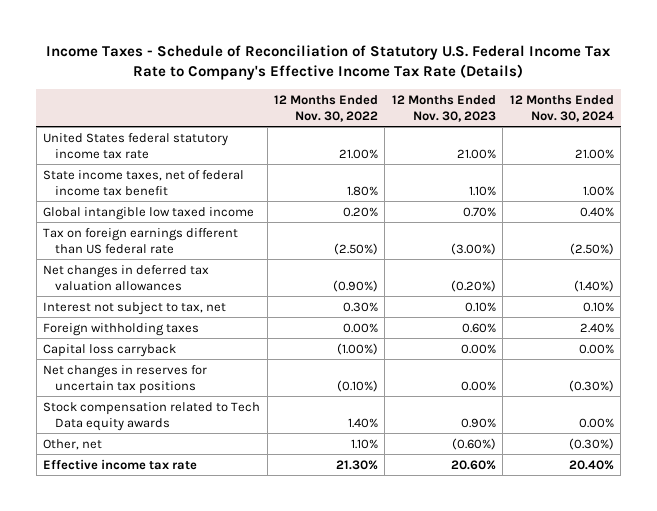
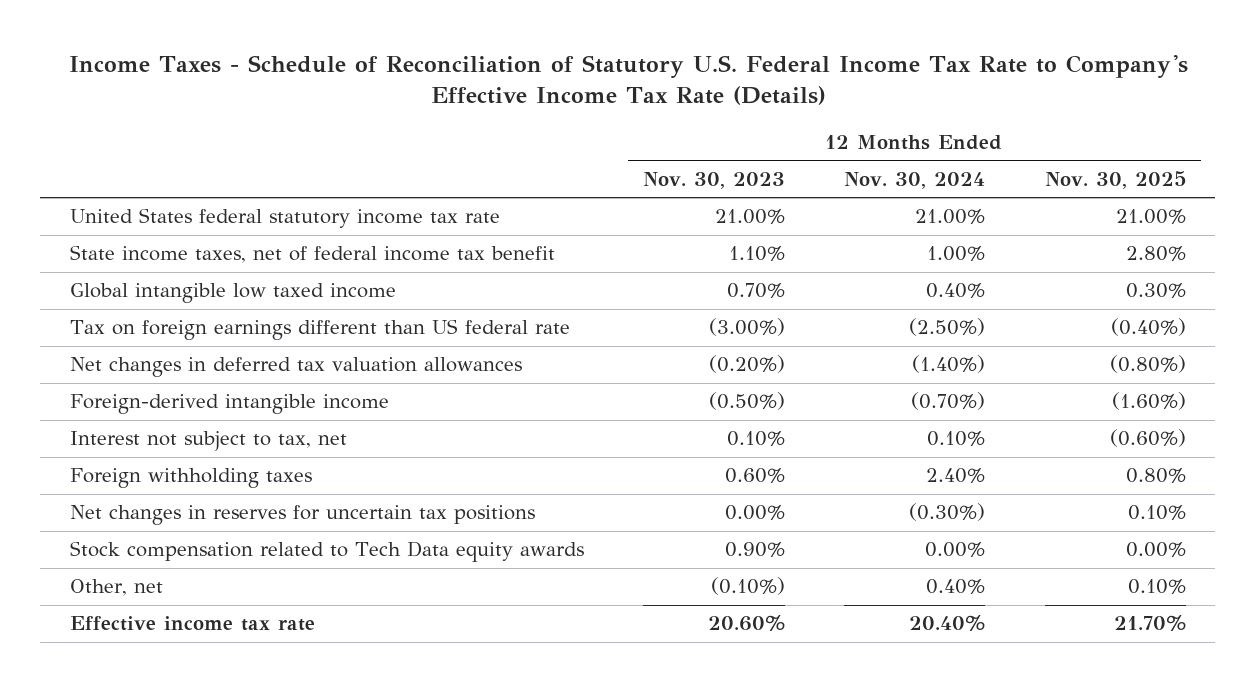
[274,94,379,122] 12 Months Ended Nov. 30, 2022 -> none
none -> [1044,171,1186,190] Nov. 30, 2025
none -> [69,394,389,415] Foreign-derived intangible income
[43,343,177,357] Capital loss carryback -> none
[451,437,496,450] (0.60%) -> [710,577,785,596] (0.10%)
[568,437,614,450] (0.30%) -> [926,579,986,595] 0.40%

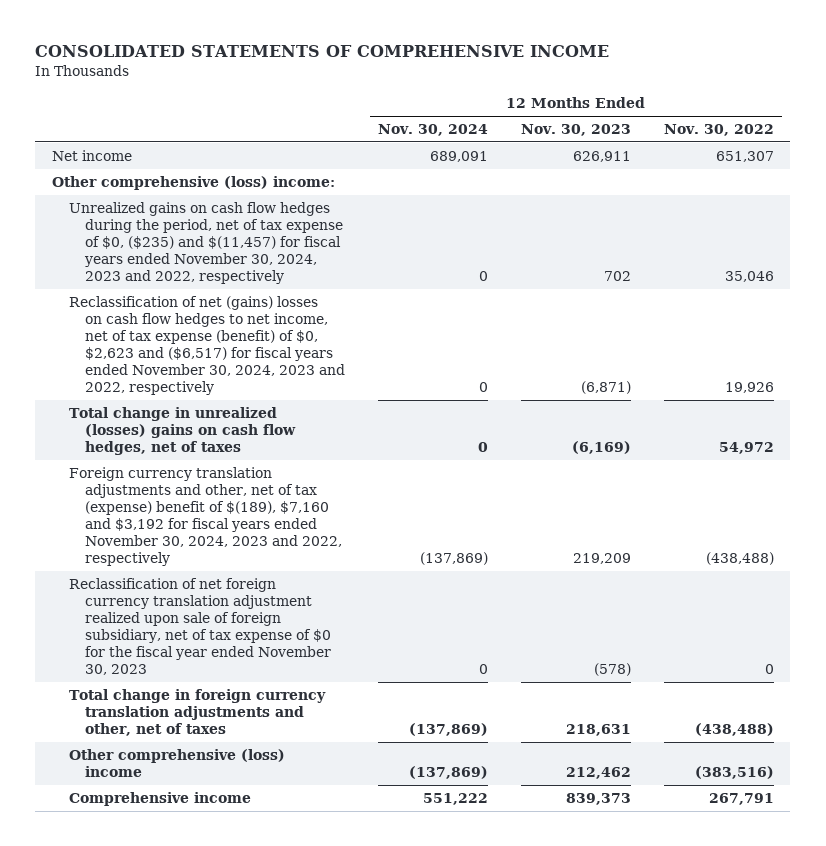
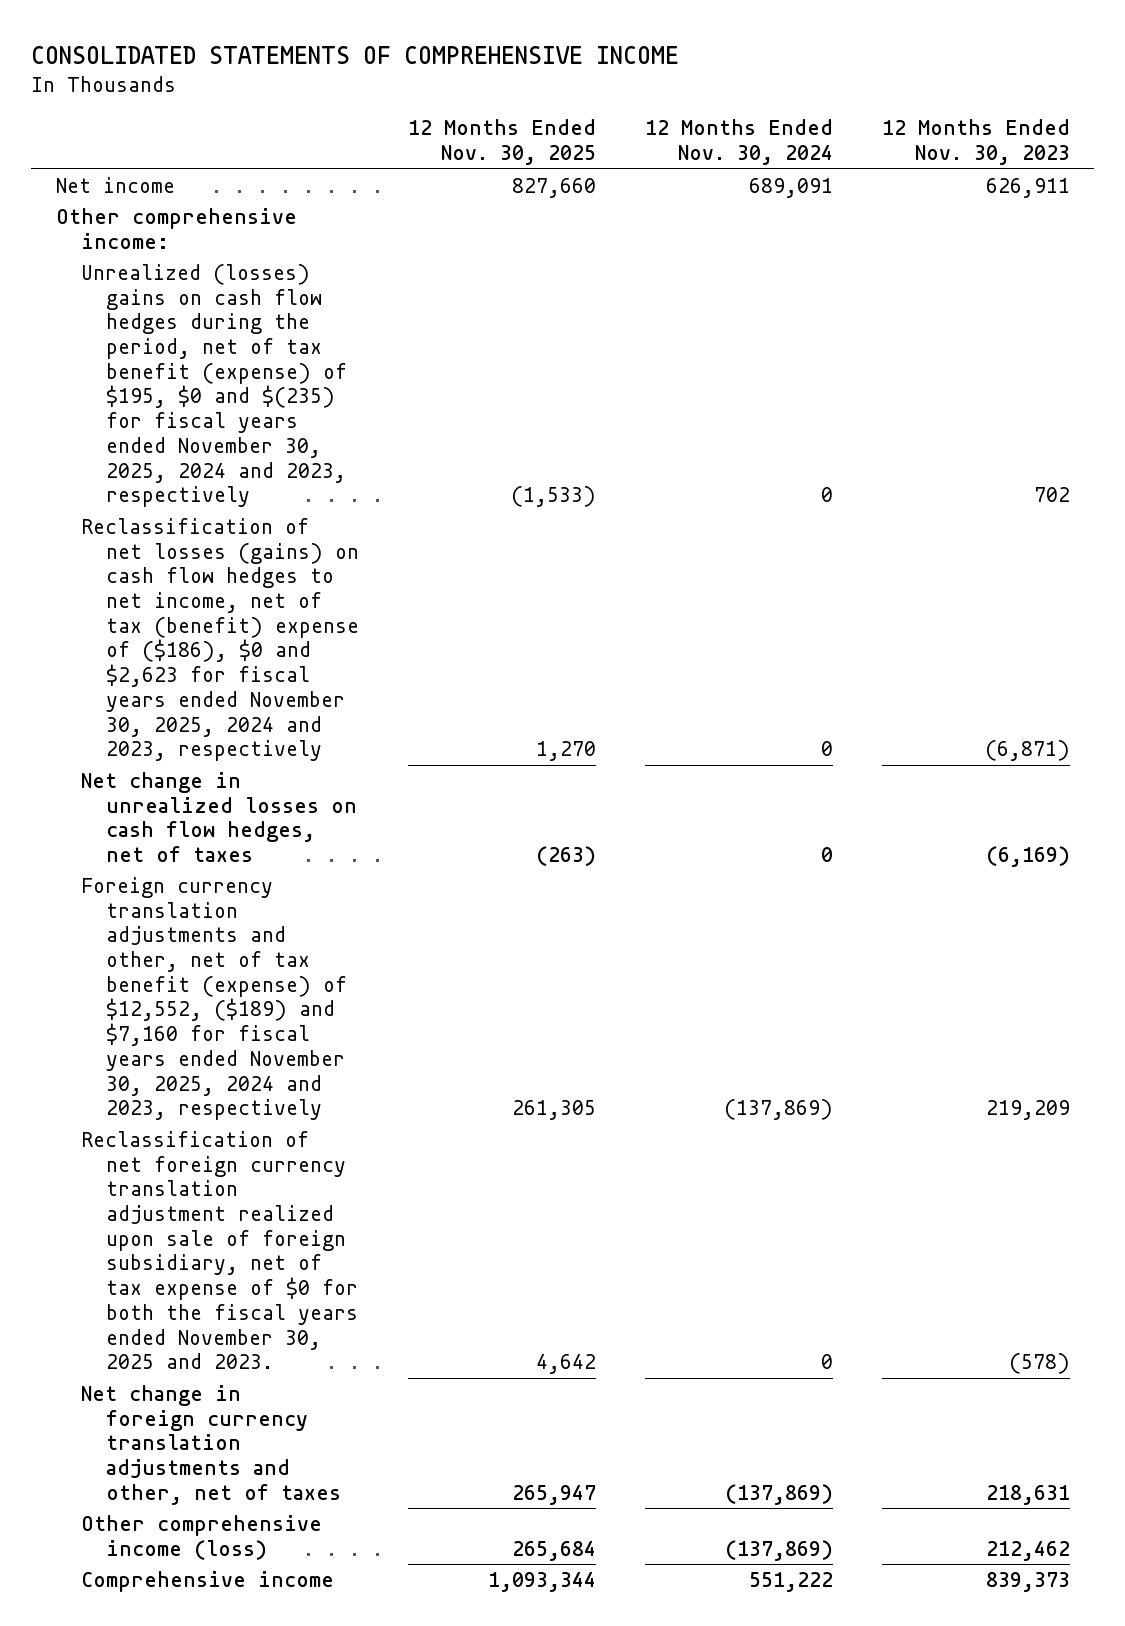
[664,124,775,137] Nov. 30, 2022 -> none
none -> [407,119,596,166] 12 Months Ended Nov. 30, 2025
[51,176,335,191] Other comprehensive (loss) income: -> [55,207,297,249] Other comprehensive income:
[68,202,344,285] Unrealized gains on cash flow hedges during the period, net of tax expense of $0, ($235) and $(11,457) for fiscal years ended November 30, 2024, 2023 and 2022, respectively -> [80,263,347,508] Unrealized (losses) gains on cash flow hedges during the period, net of tax benefit (expense) of $195, $0 and $(235) for fiscal years ended November 30, 2025, 2024 and 2023, respectively
[68,296,346,396] Reclassification of net (gains) losses on cash flow hedges to net income, net of tax expense (benefit) of $0, $2,623 and ($6,517) for fiscal years ended November 30, 2024, 2023 and 2022, respectively -> [80,517,359,762] Reclassification of net losses (gains) on cash flow hedges to net income, net of tax (benefit) expense of ($186), $0 and $2,623 for fiscal years ended November 30, 2025, 2024 and 2023, respectively
[68,407,297,456] Total change in unrealized (losses) gains on cash flow hedges, net of taxes -> [80,771,357,862] Net change in unrealized losses on cash flow hedges, net of taxes
[68,467,343,567] Foreign currency translation adjustments and other, net of tax (expense) benefit of $(189), $7,160 and $3,192 for fiscal years ended November 30, 2024, 2023 and 2022, respectively -> [80,876,347,1121] Foreign currency translation adjustments and other, net of tax benefit (expense) of $12,552, ($189) and $7,160 for fiscal years ended November 30, 2025, 2024 and 2023, respectively
[68,578,332,676] Reclassification of net foreign currency translation adjustment realized upon sale of foreign subsidiary, net of tax expense of $0 for the fiscal year ended November 30, 2023 -> [80,1130,358,1370] Reclassification of net foreign currency translation adjustment realized upon sale of foreign subsidiary, net of tax expense of $0 for both the fiscal years ended November 30, 2025 and 2023.
[68,689,326,737] Total change in foreign currency translation adjustments and other, net of taxes -> [80,1384,341,1505] Net change in foreign currency translation adjustments and other, net of taxes
[68,749,285,778] Other comprehensive (loss) income -> [80,1514,322,1560] Other comprehensive income (loss)

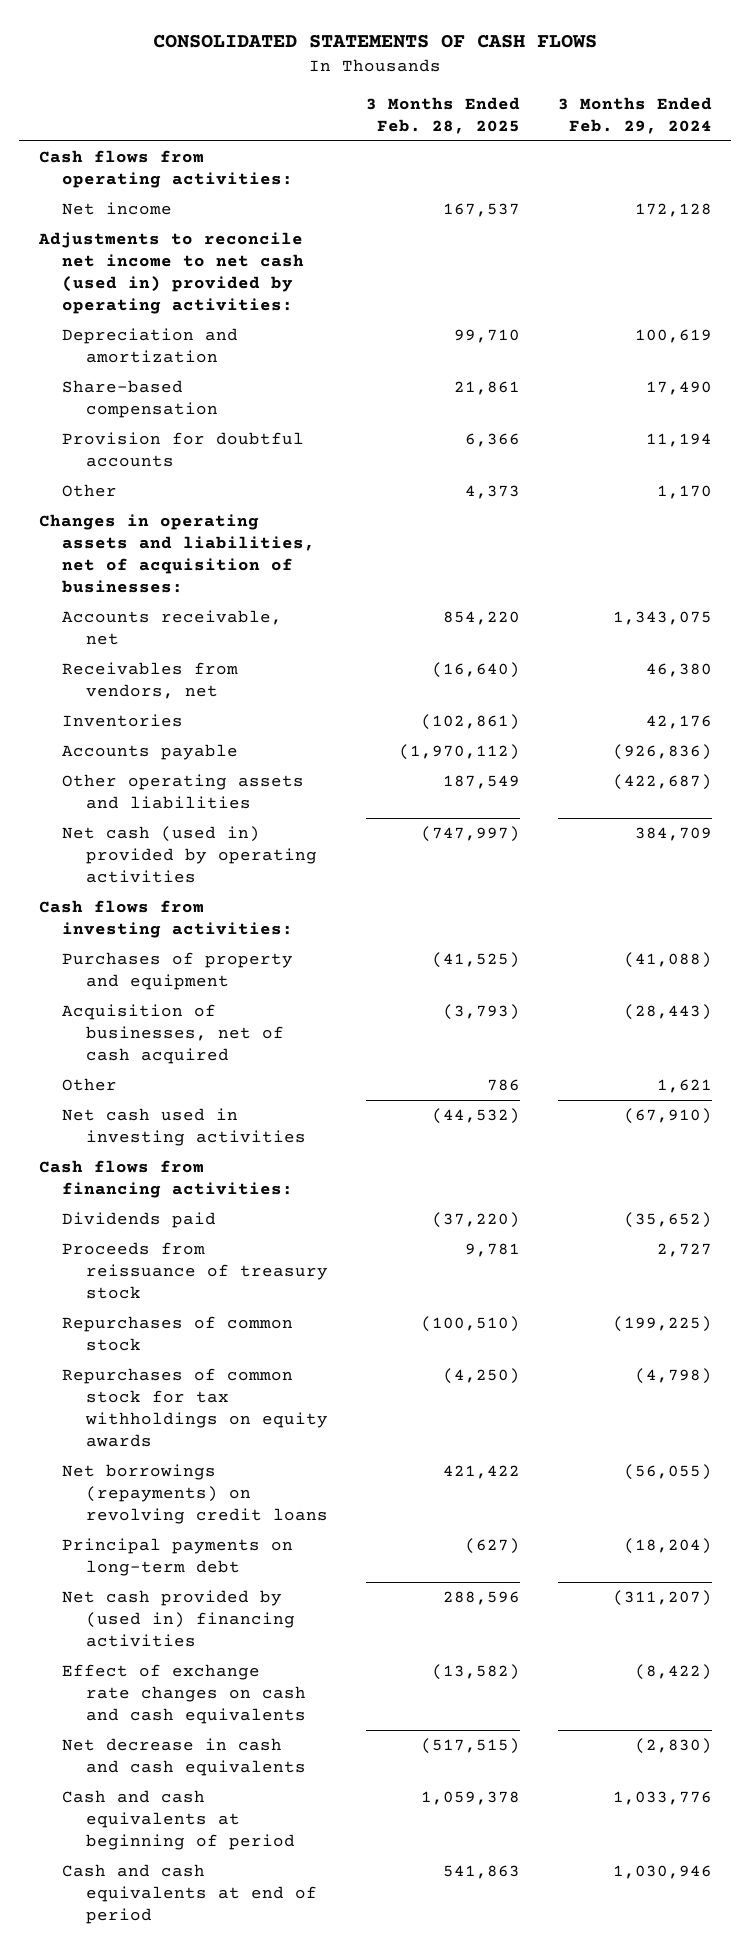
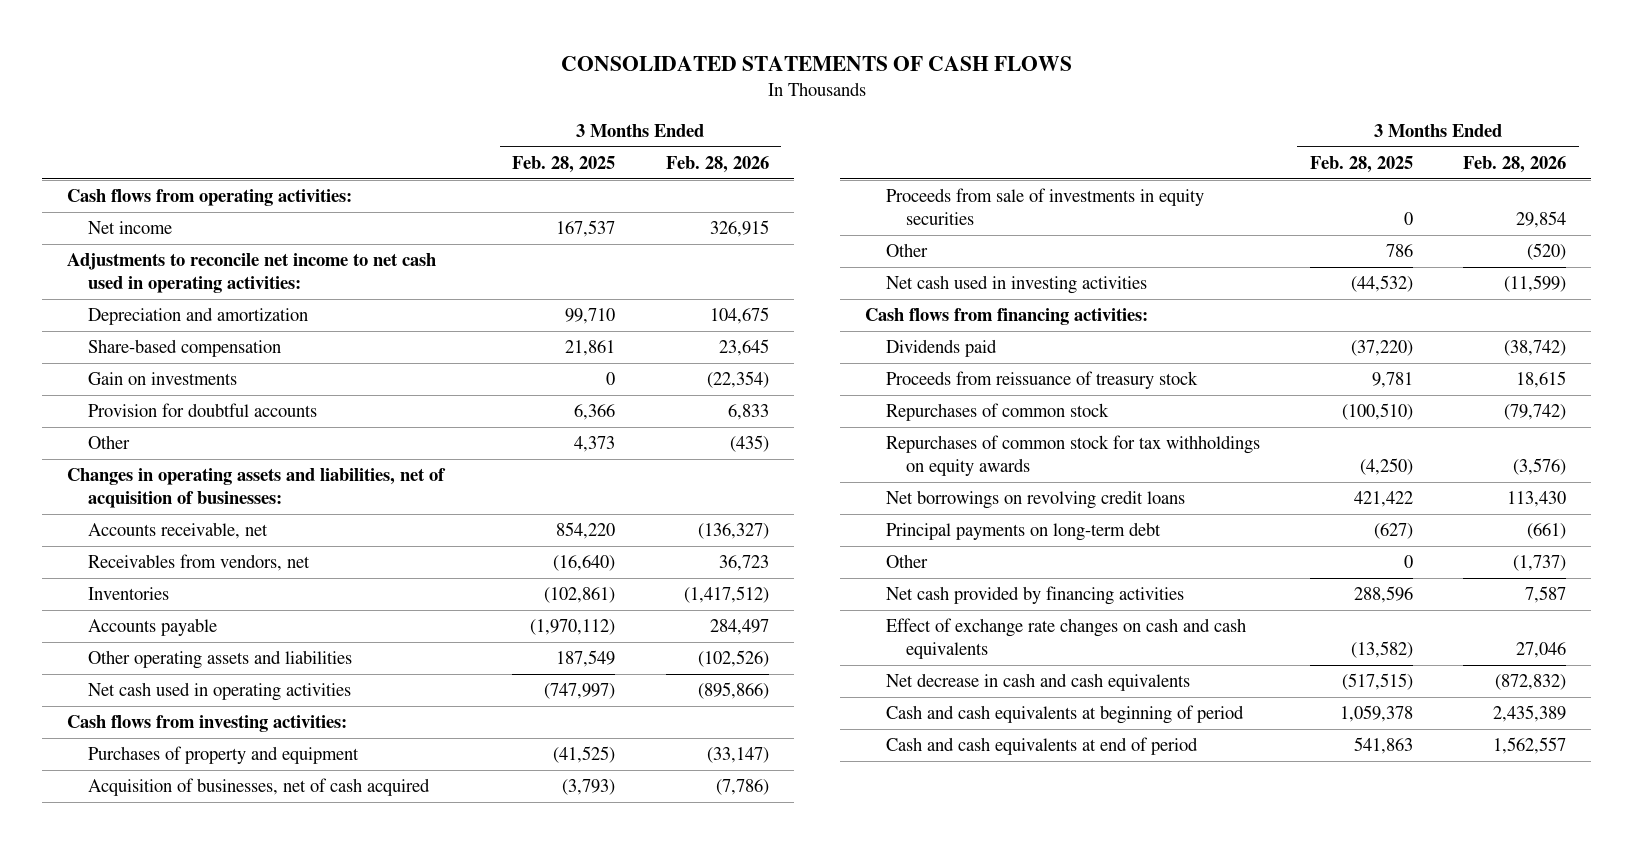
[558,96,713,134] 3 Months Ended Feb. 29, 2024 -> none
none -> [665,155,769,173] Feb. 28, 2026
[37,232,305,315] Adjustments to reconcile net income to net cash (used in) provided by operating activities: -> [67,253,437,293] Adjustments to reconcile net income to net cash used in operating activities:
none -> [87,372,237,386] Gain on investments
[62,826,318,884] Net cash (used in) provided by operating activities -> [87,682,351,702] Net cash used in operating activities
none -> [885,188,1204,225] Proceeds from sale of investments in equity securities
[62,1464,329,1525] Net borrowings (repayments) on revolving credit loans -> [885,490,1185,510] Net borrowings on revolving credit loans
none -> [885,554,928,569] Other
[62,1590,296,1648] Net cash provided by (used in) financing activities -> [885,586,1184,606] Net cash provided by financing activities

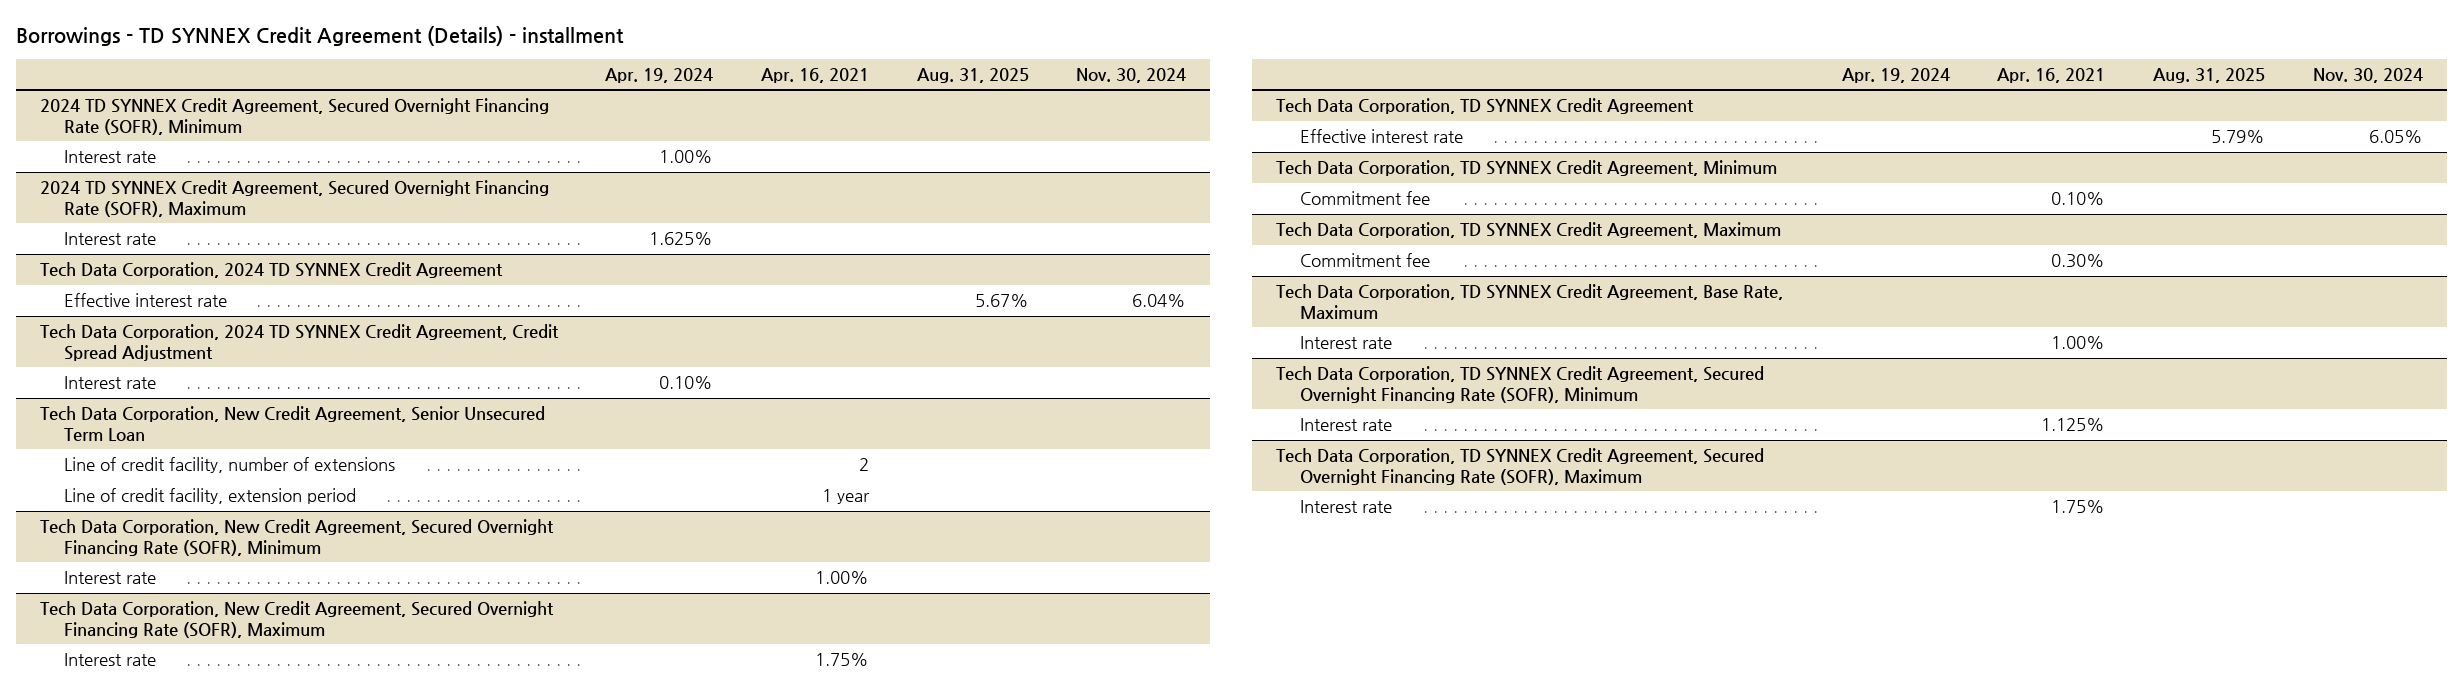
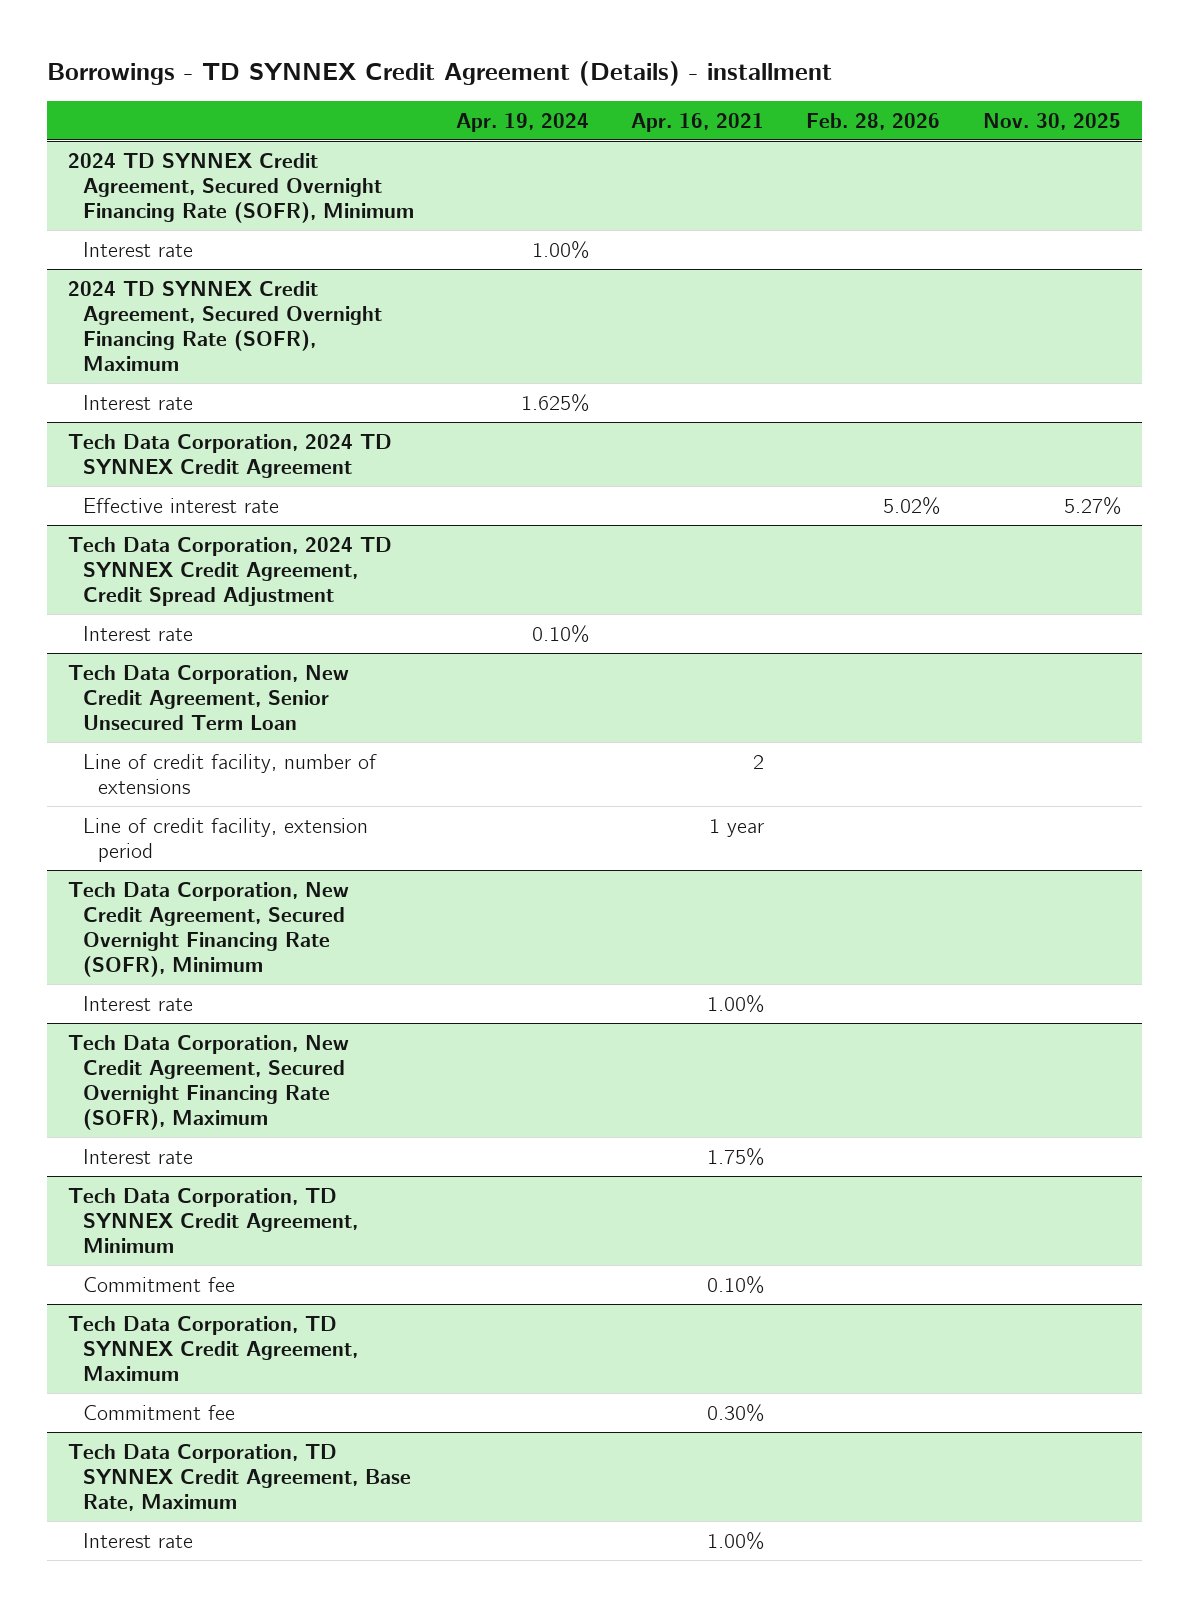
[916,68,1029,84] Aug. 31, 2025 -> none
[1076,68,1187,84] Nov. 30, 2024 -> none
none -> [806,112,941,130] Feb. 28, 2026
none -> [982,112,1121,130] Nov. 30, 2025
[1276,98,1695,115] Tech Data Corporation, TD SYNNEX Credit Agreement -> none
[1300,129,1464,144] Effective interest rate -> none
[1276,366,1765,404] Tech Data Corporation, TD SYNNEX Credit Agreement, Secured Overnight Financing Rate (SOFR), Minimum -> none
[1300,418,1393,432] Interest rate -> none
[1276,448,1765,486] Tech Data Corporation, TD SYNNEX Credit Agreement, Secured Overnight Financing Rate (SOFR), Maximum -> none
[1300,500,1393,514] Interest rate -> none

